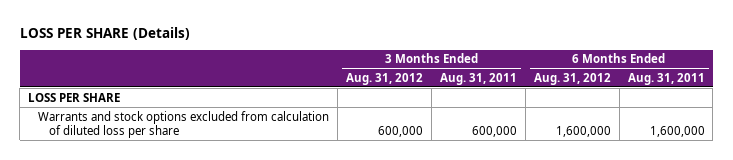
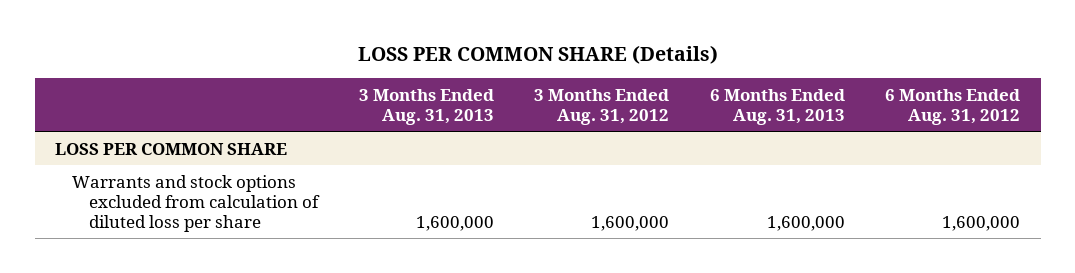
[19,26,190,40] LOSS PER SHARE (Details) -> [357,45,718,65] LOSS PER COMMON SHARE (Details)
[439,72,517,85] Aug. 31, 2011 -> none
[627,72,705,85] Aug. 31, 2011 -> none
none -> [358,88,494,126] 3 Months Ended Aug. 31, 2013
none -> [709,88,845,126] 6 Months Ended Aug. 31, 2013
[28,92,121,102] LOSS PER SHARE -> [55,142,288,155] LOSS PER COMMON SHARE
[378,126,424,138] 600,000 -> [591,215,670,231] 1,600,000

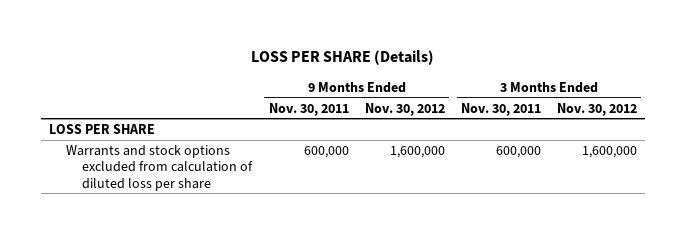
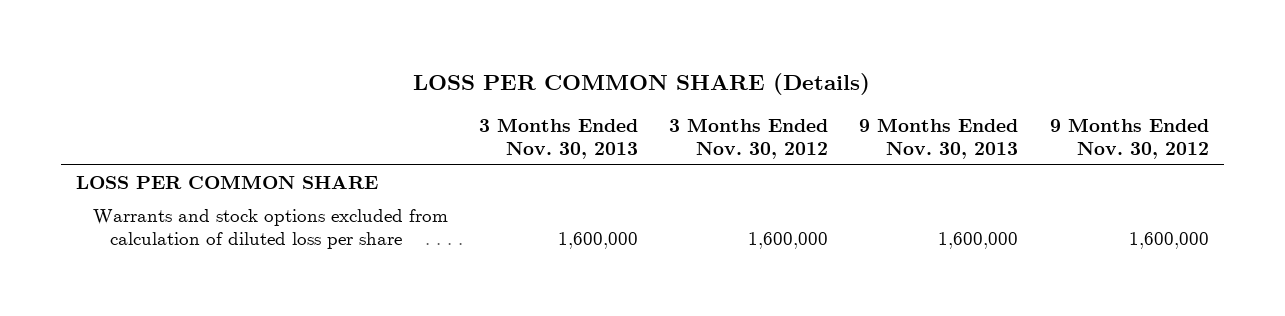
[250,50,434,66] LOSS PER SHARE (Details) -> [413,73,871,96] LOSS PER COMMON SHARE (Details)
[268,102,349,116] Nov. 30, 2011 -> none
[461,102,542,116] Nov. 30, 2011 -> none
none -> [479,118,639,159] 3 Months Ended Nov. 30, 2013
none -> [859,118,1019,159] 9 Months Ended Nov. 30, 2013
[48,124,155,135] LOSS PER SHARE -> [76,174,379,189] LOSS PER COMMON SHARE

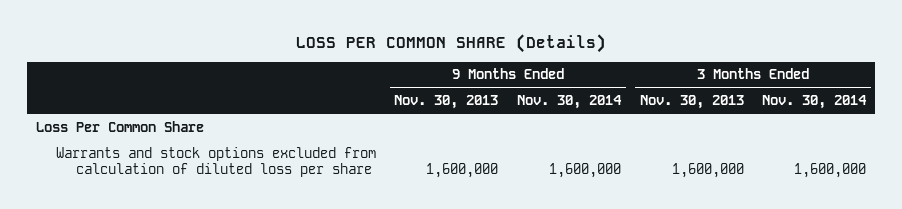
[669,118,829,159] 3 Months Ended Nov. 30, 2012 -> none
[1049,118,1209,159] 9 Months Ended Nov. 30, 2012 -> none
none -> [516,94,622,109] Nov. 30, 2014
none -> [762,94,868,109] Nov. 30, 2014
[76,174,379,189] LOSS PER COMMON SHARE -> [35,120,204,132] Loss Per Common Share

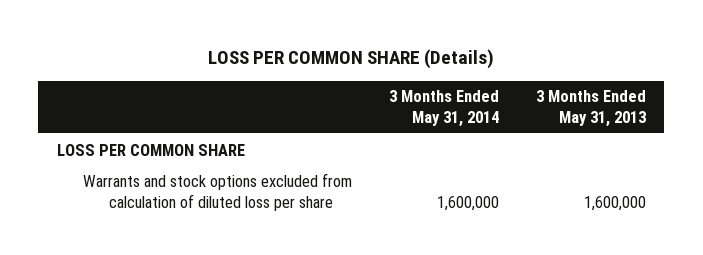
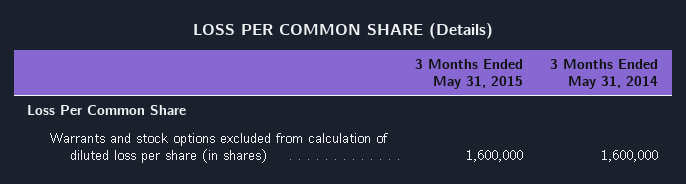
[535,90,646,128] 3 Months Ended May 31, 2013 -> none
none -> [414,58,523,89] 3 Months Ended May 31, 2015
[56,143,245,156] LOSS PER COMMON SHARE -> [27,105,187,116] Loss Per Common Share
[82,172,352,211] Warrants and stock options excluded from calculation of diluted loss per share -> [48,133,388,164] Warrants and stock options excluded from calculation of diluted loss per share (in shares)

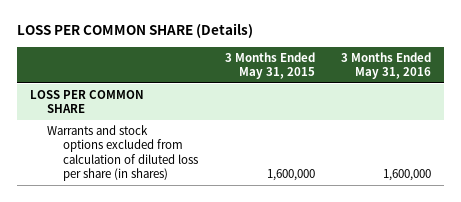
[550,58,659,89] 3 Months Ended May 31, 2014 -> none
none -> [340,51,431,80] 3 Months Ended May 31, 2016
[27,105,187,116] Loss Per Common Share -> [30,90,145,114] LOSS PER COMMON SHARE

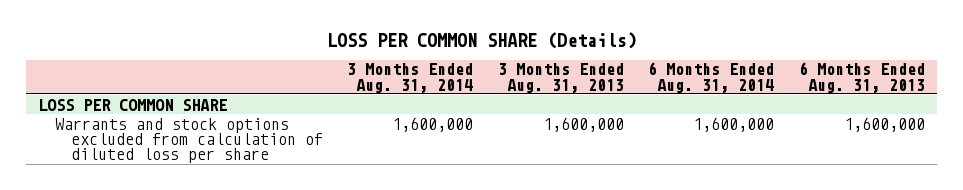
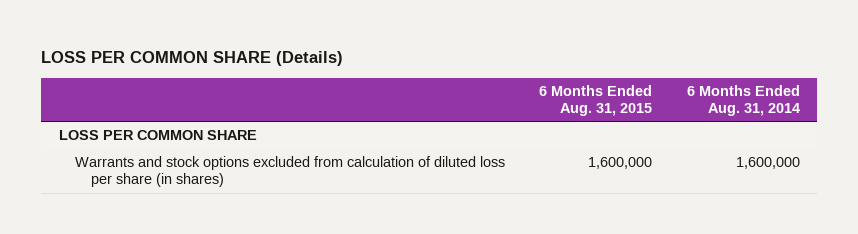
[347,63,474,93] 3 Months Ended Aug. 31, 2014 -> none
[497,63,624,93] 3 Months Ended Aug. 31, 2013 -> none
[798,62,925,93] 6 Months Ended Aug. 31, 2013 -> none
none -> [539,85,653,116] 6 Months Ended Aug. 31, 2015
[54,117,323,164] Warrants and stock options excluded from calculation of diluted loss per share -> [74,156,505,188] Warrants and stock options excluded from calculation of diluted loss per share (in shares)

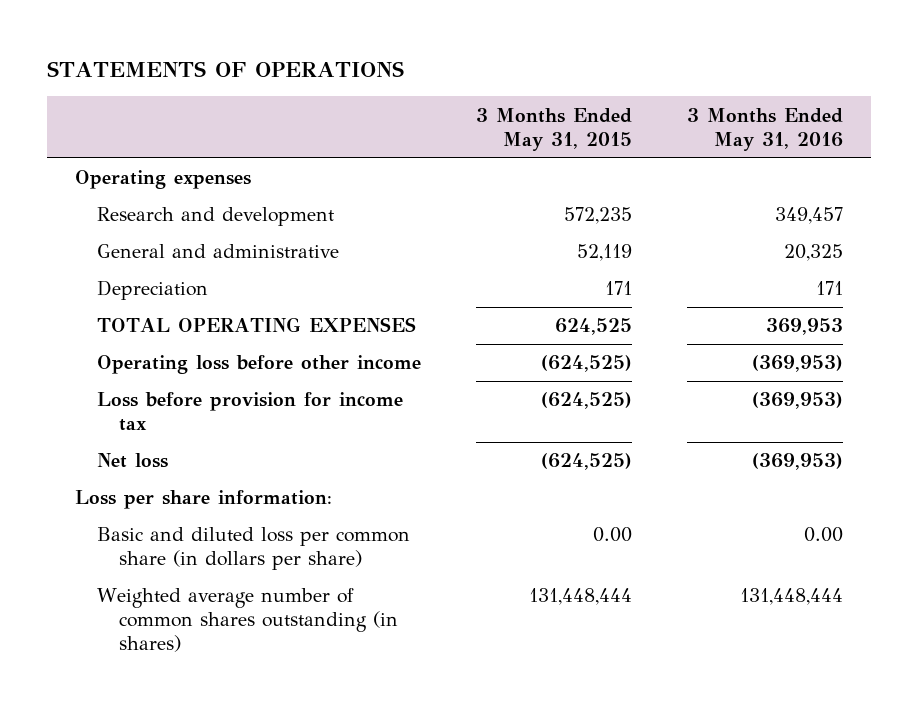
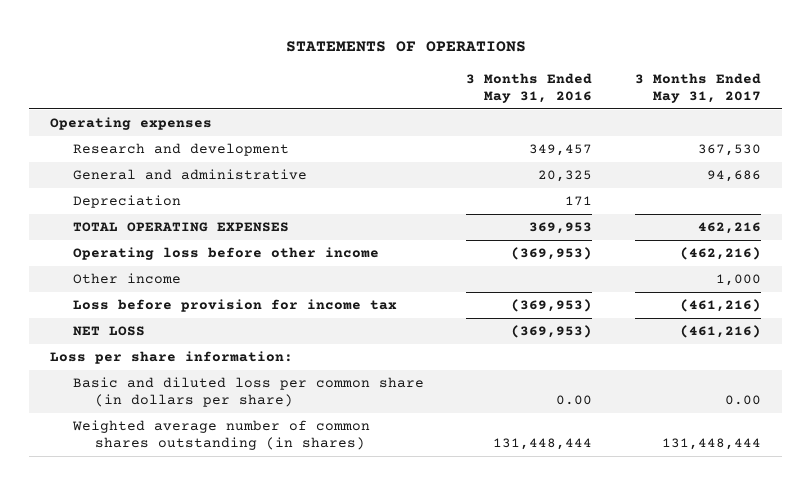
[476,107,633,151] 3 Months Ended May 31, 2015 -> none
none -> [634,72,761,103] 3 Months Ended May 31, 2017
none -> [72,273,181,285] Other income
[97,453,169,469] Net loss -> [72,326,145,337] NET LOSS

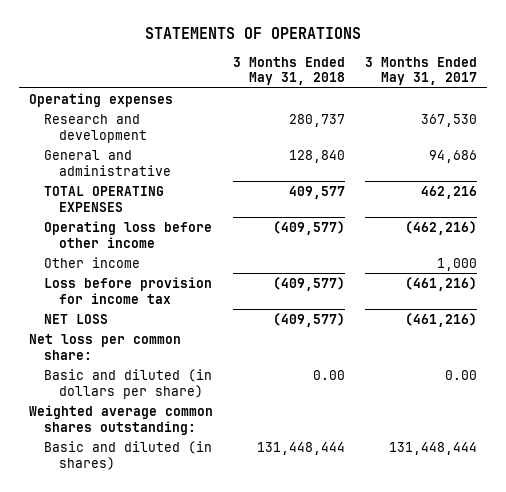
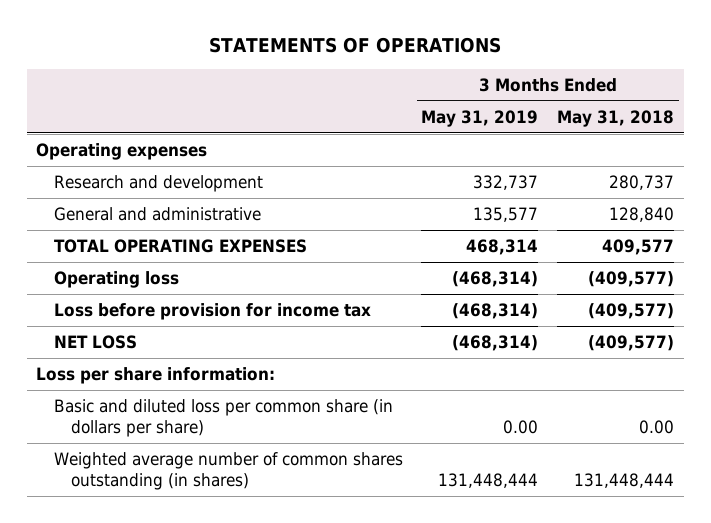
[364,56,477,86] 3 Months Ended May 31, 2017 -> none
none -> [421,109,539,127] May 31, 2019
[43,256,140,268] Other income -> none
[43,220,212,248] Operating loss before other income -> [53,271,179,289] Operating loss
[28,404,213,435] Weighted average common shares outstanding: -> none
[28,333,181,360] Net loss per common share: -> [36,367,276,385] Loss per share information:
[43,368,212,399] Basic and diluted (in dollars per share) -> [53,399,393,437] Basic and diluted loss per common share (in dollars per share)
[43,440,212,470] Basic and diluted (in shares) -> [53,452,403,490] Weighted average number of common shares outstanding (in shares)

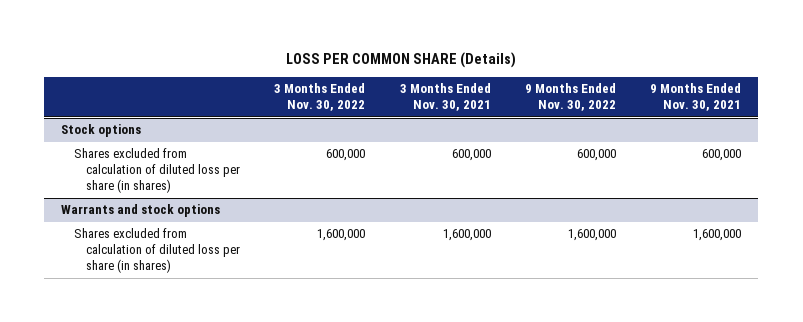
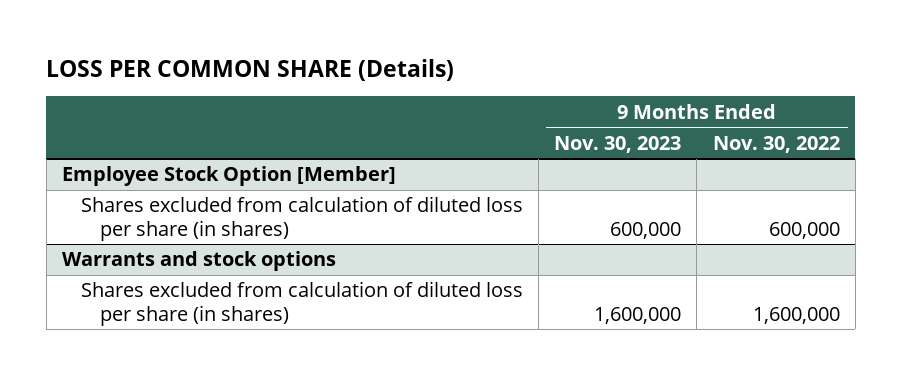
[274,83,366,112] 3 Months Ended Nov. 30, 2022 -> none
[399,83,491,112] 3 Months Ended Nov. 30, 2021 -> none
[650,83,742,112] 9 Months Ended Nov. 30, 2021 -> none
none -> [554,135,682,153] Nov. 30, 2023
[61,124,142,138] Stock options -> [61,166,396,187] Employee Stock Option [Member]

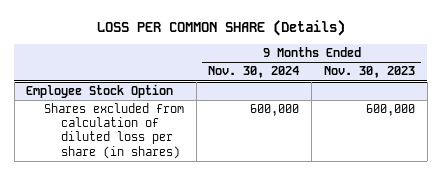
[712,135,840,153] Nov. 30, 2022 -> none
none -> [208,66,300,79] Nov. 30, 2024
[61,166,396,187] Employee Stock Option [Member] -> [26,84,174,99] Employee Stock Option
[61,251,336,272] Warrants and stock options -> none
[80,281,523,326] Shares excluded from calculation of diluted loss per share (in shares) -> none

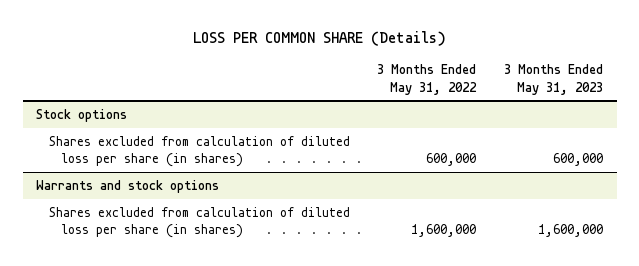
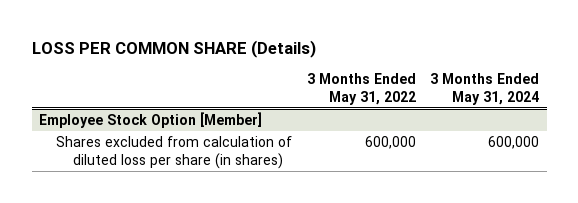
[503,64,603,95] 3 Months Ended May 31, 2023 -> none
none -> [430,72,540,105] 3 Months Ended May 31, 2024
[36,108,128,122] Stock options -> [39,112,263,129] Employee Stock Option [Member]
[36,179,220,193] Warrants and stock options -> none
[48,206,350,239] Shares excluded from calculation of diluted loss per share (in shares) -> none

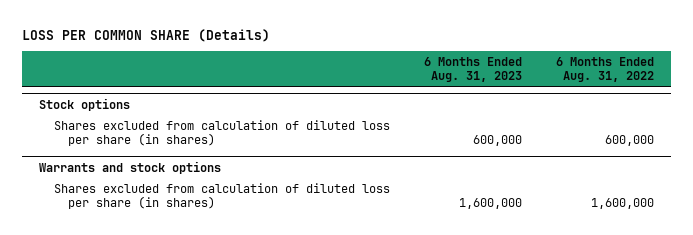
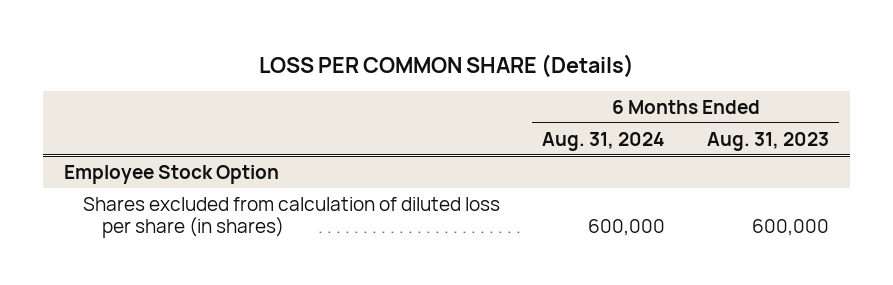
[556,56,655,82] 6 Months Ended Aug. 31, 2022 -> none
none -> [542,131,666,151] Aug. 31, 2024
[38,97,130,111] Stock options -> [64,164,280,184] Employee Stock Option
[38,160,221,174] Warrants and stock options -> none
[53,182,390,209] Shares excluded from calculation of diluted loss per share (in shares) -> none

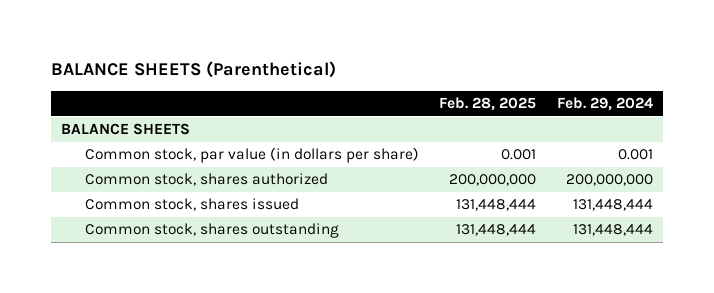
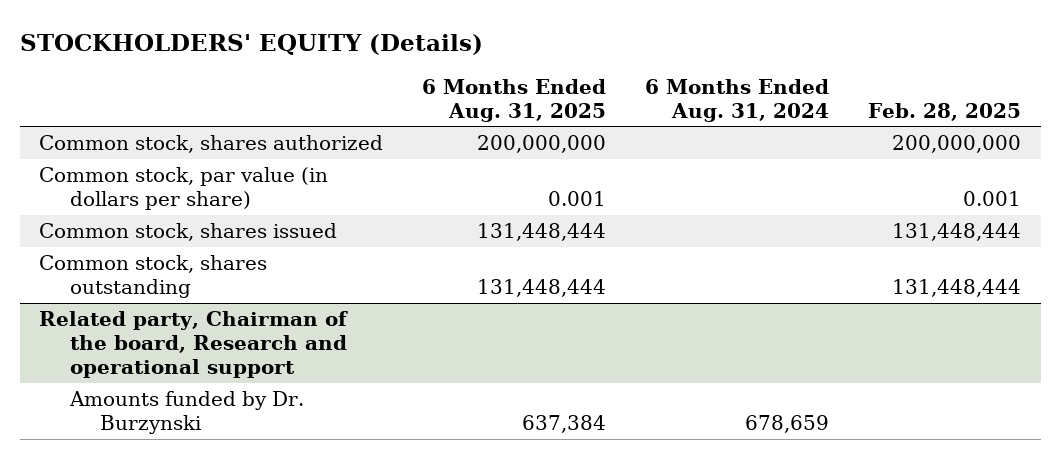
[50,61,336,79] BALANCE SHEETS (Parenthetical) -> [19,33,483,55] STOCKHOLDERS' EQUITY (Details)
[556,97,653,112] Feb. 29, 2024 -> none
none -> [422,78,607,122] 6 Months Ended Aug. 31, 2025
none -> [645,78,830,122] 6 Months Ended Aug. 31, 2024
[60,123,190,136] BALANCE SHEETS -> none
[84,147,419,164] Common stock, par value (in dollars per share) -> [39,167,329,211] Common stock, par value (in dollars per share)
none -> [39,311,349,378] Related party, Chairman of the board, Research and operational support
none -> [68,391,304,435] Amounts funded by Dr. Burzynski

